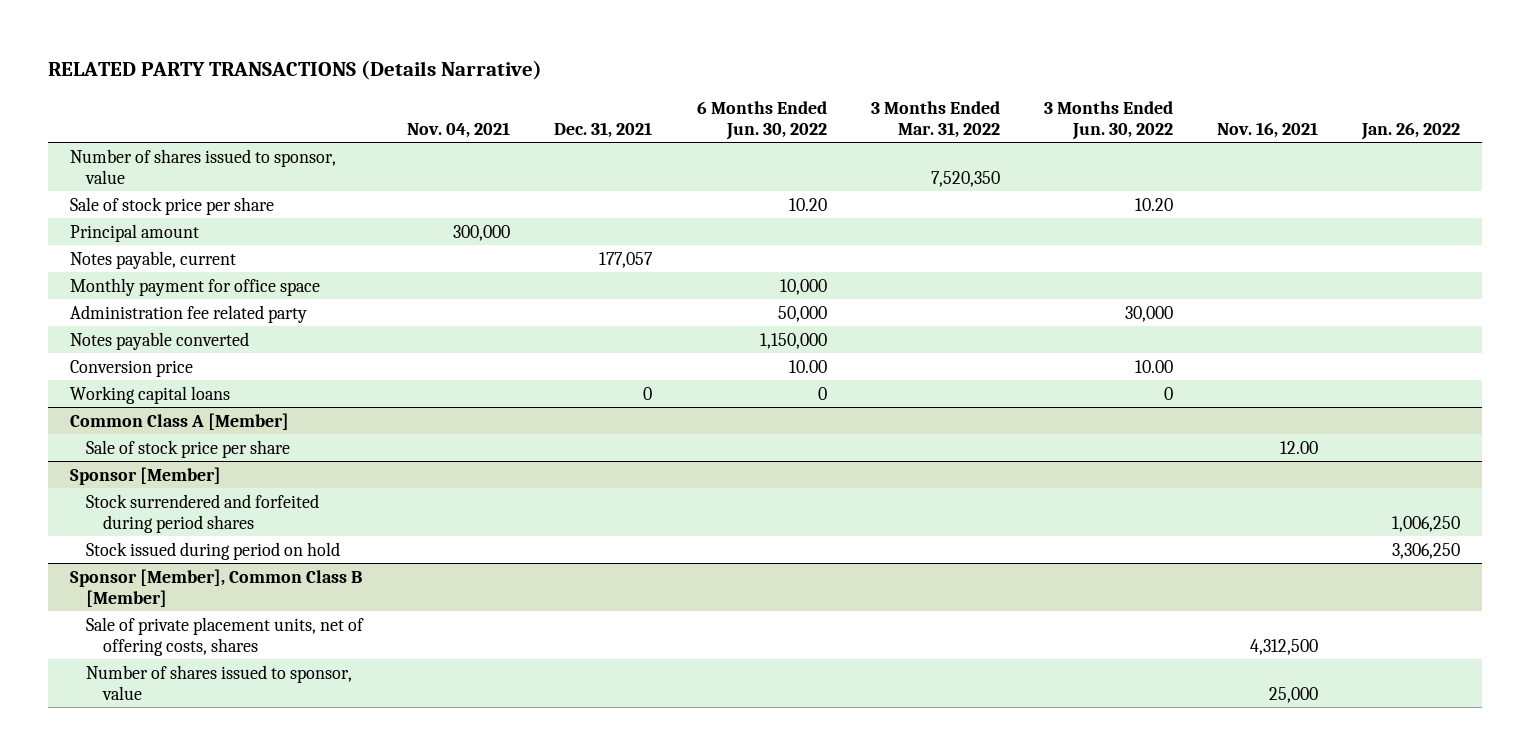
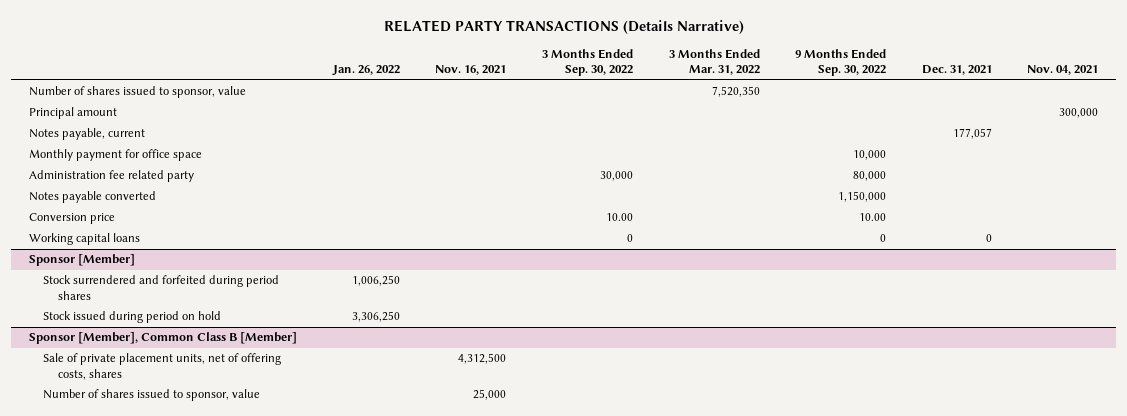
[696,100,827,140] 6 Months Ended Jun. 30, 2022 -> none
[1043,100,1173,140] 3 Months Ended Jun. 30, 2022 -> none
none -> [541,48,633,77] 3 Months Ended Sep. 30, 2022
none -> [795,48,887,77] 9 Months Ended Sep. 30, 2022
[69,196,274,215] Sale of stock price per share -> none
[69,412,289,430] Common Class A [Member] -> none
[86,439,291,458] Sale of stock price per share -> none

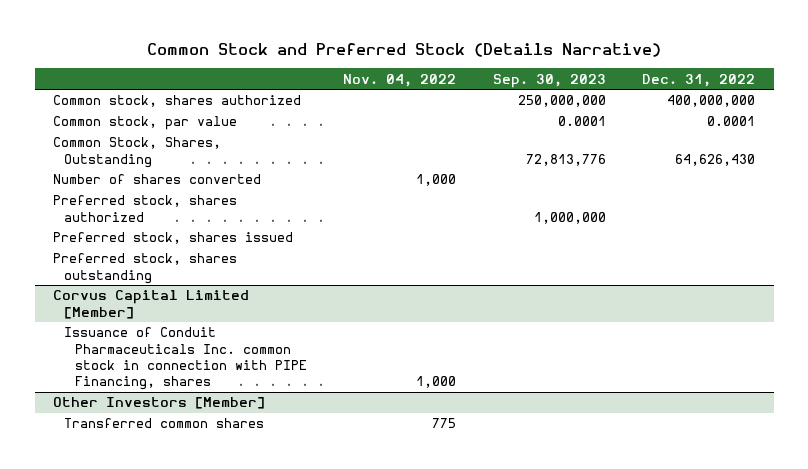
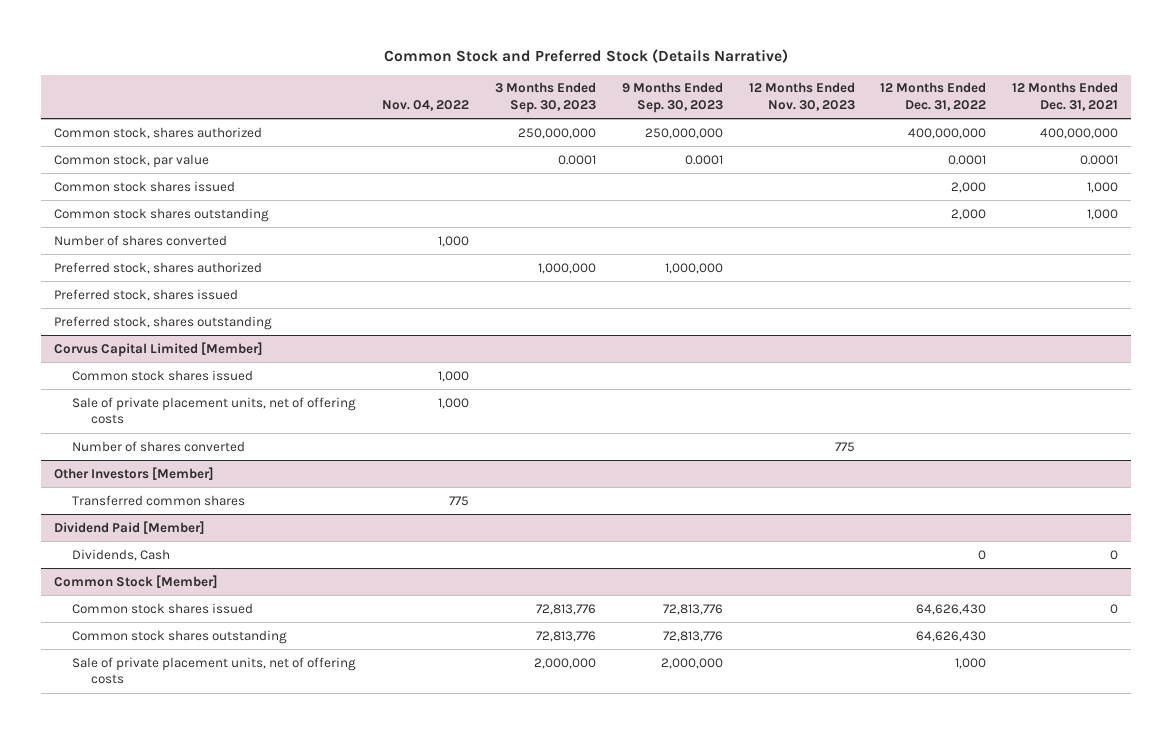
[492,73,606,88] Sep. 30, 2023 -> none
[642,73,756,87] Dec. 31, 2022 -> none
none -> [494,82,596,113] 3 Months Ended Sep. 30, 2023
none -> [621,82,723,113] 9 Months Ended Sep. 30, 2023
none -> [748,82,855,111] 12 Months Ended Nov. 30, 2023
none -> [880,82,987,111] 12 Months Ended Dec. 31, 2022
none -> [1012,82,1119,111] 12 Months Ended Dec. 31, 2021
none -> [53,180,235,192] Common stock shares issued
[52,137,221,168] Common Stock, Shares, Outstanding -> [53,207,269,222] Common stock shares outstanding
none -> [72,369,254,381] Common stock shares issued
[63,327,307,391] Issuance of Conduit Pharmaceuticals Inc. common stock in connection with PIPE Financing, shares -> [72,396,357,425] Sale of private placement units, net of offering costs
none -> [72,440,246,452] Number of shares converted
none -> [53,520,205,534] Dividend Paid [Member]
none -> [72,548,171,561] Dividends, Cash
none -> [53,574,218,588] Common Stock [Member]
none -> [72,602,254,614] Common stock shares issued
none -> [72,629,288,644] Common stock shares outstanding
none -> [72,656,357,685] Sale of private placement units, net of offering costs

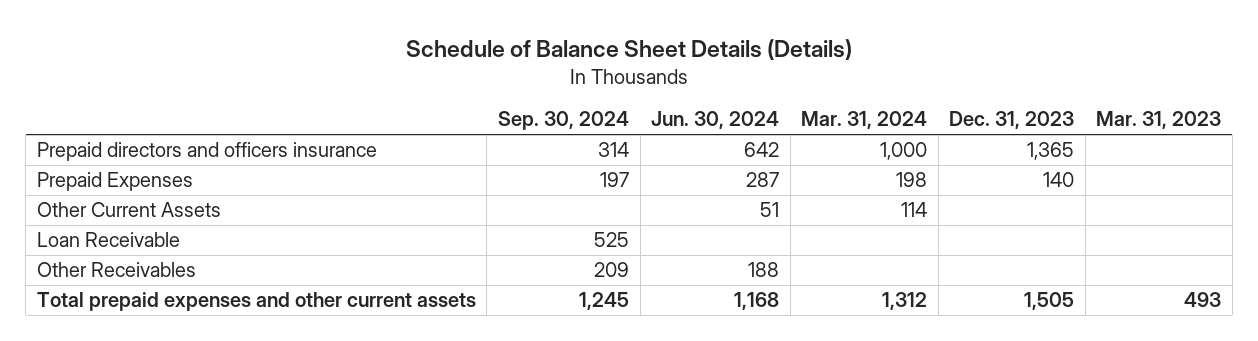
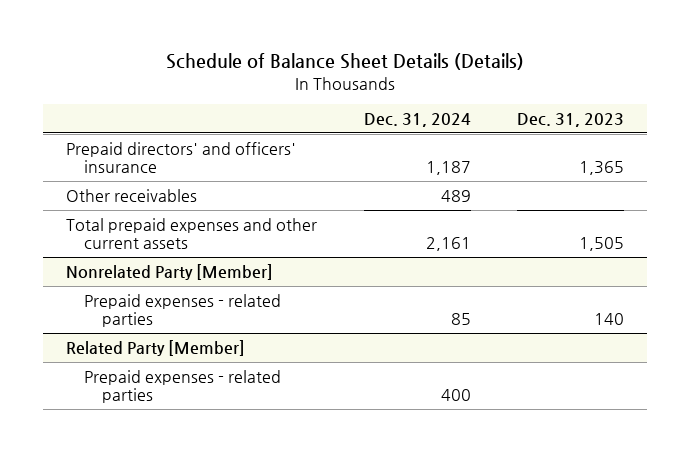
[497,111,629,131] Sep. 30, 2024 -> none
[651,111,780,130] Jun. 30, 2024 -> none
[801,111,928,130] Mar. 31, 2024 -> none
[1096,111,1222,130] Mar. 31, 2023 -> none
none -> [363,112,471,127] Dec. 31, 2024
[36,172,193,192] Prepaid Expenses -> none
[36,202,221,218] Other Current Assets -> none
[36,232,180,248] Loan Receivable -> none
[36,142,377,162] Prepaid directors and officers insurance -> [66,141,297,173] Prepaid directors' and officers' insurance
[36,262,196,278] Other Receivables -> [66,188,198,202] Other receivables
none -> [66,263,274,280] Nonrelated Party [Member]
none -> [83,293,281,327] Prepaid expenses - related parties
none -> [66,339,246,356] Related Party [Member]
none -> [83,369,281,403] Prepaid expenses - related parties

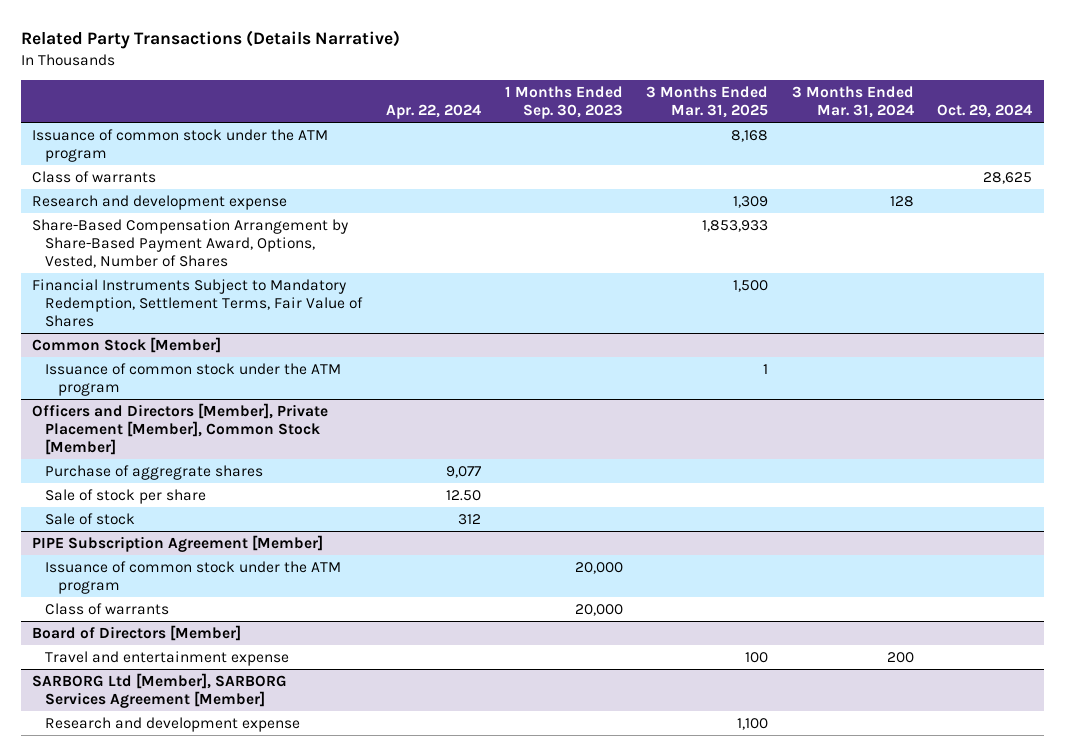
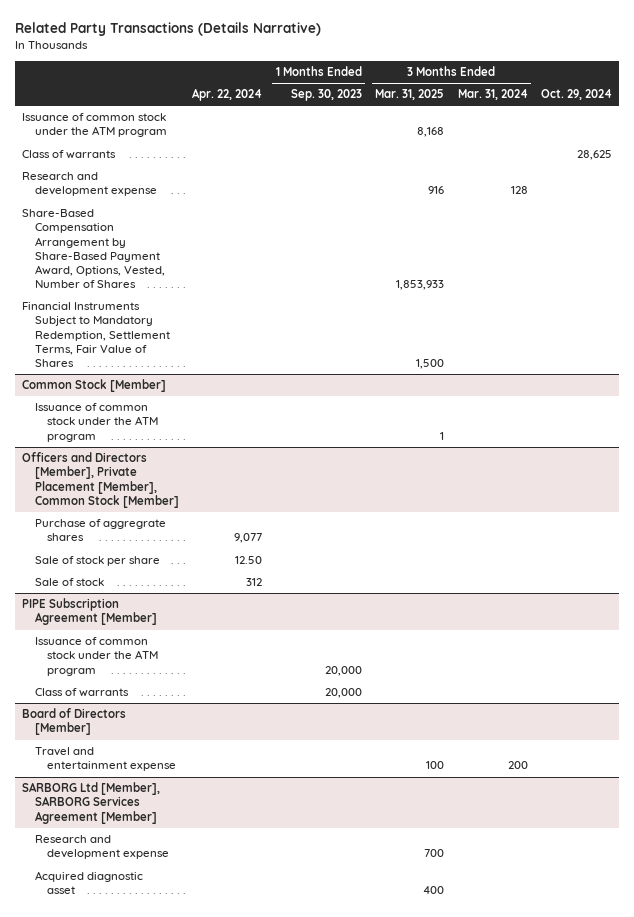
[733,195,769,208] 1,309 -> [428,186,445,195] 916
[737,717,769,730] 1,100 -> [424,849,445,858] 700
none -> [34,871,143,895] Acquired diagnostic asset

